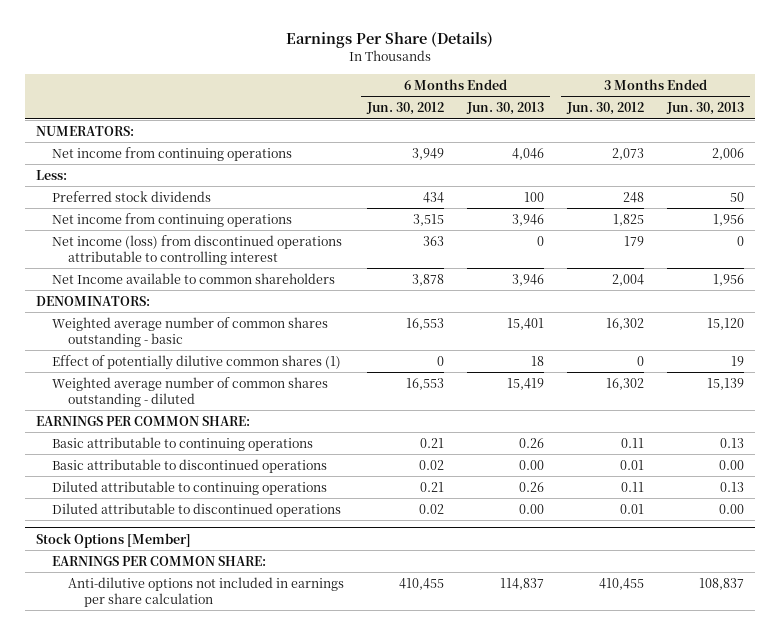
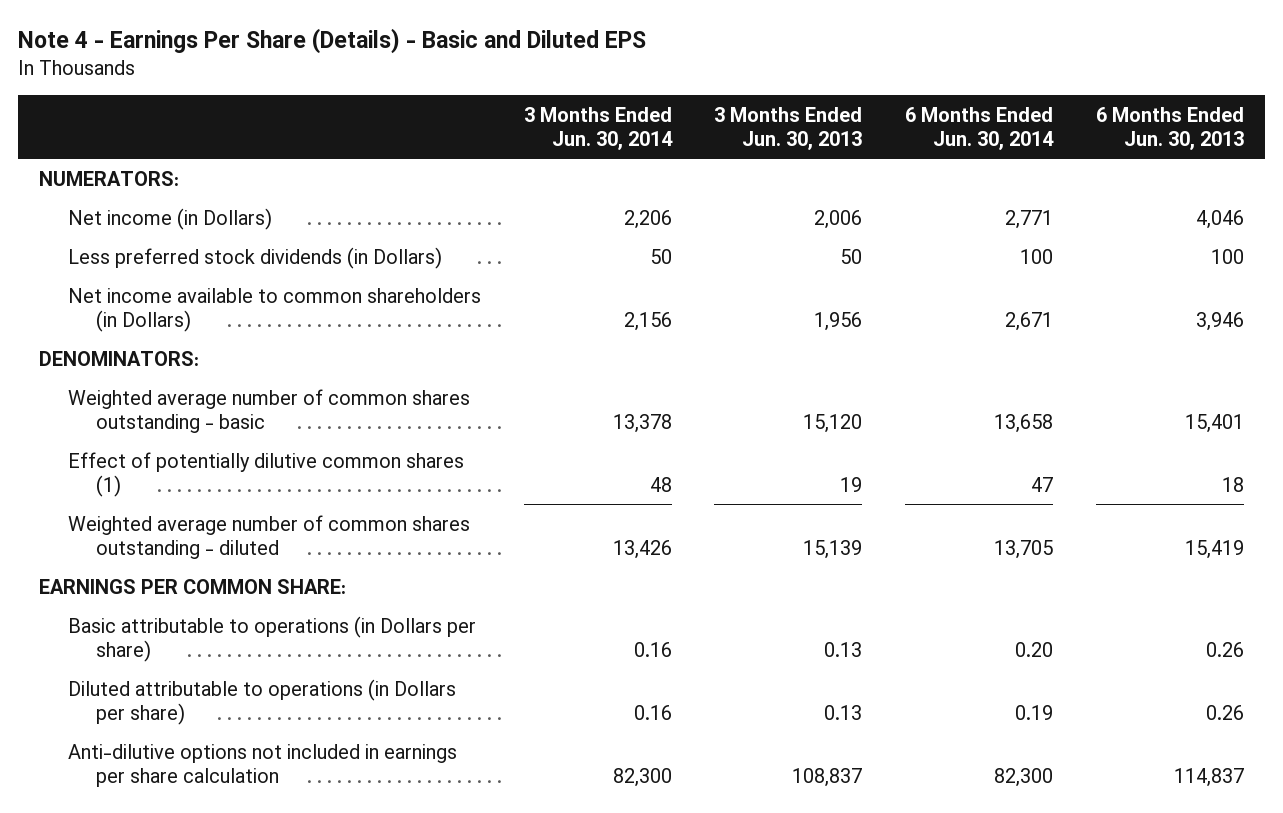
[286,32,494,49] Earnings Per Share (Details) -> [17,28,646,55] Note 4 - Earnings Per Share (Details) - Basic and Diluted EPS
[366,101,445,115] Jun. 30, 2012 -> none
[566,101,645,115] Jun. 30, 2012 -> none
none -> [523,106,673,150] 3 Months Ended Jun. 30, 2014
none -> [905,106,1055,150] 6 Months Ended Jun. 30, 2014
[36,169,68,180] Less: -> none
[52,212,293,227] Net income from continuing operations -> none
[52,234,343,265] Net income (loss) from discontinued operations attributable to controlling interest -> none
[52,146,293,161] Net income from continuing operations -> [67,207,272,230] Net income (in Dollars)
[52,190,212,202] Preferred stock dividends -> [67,246,442,269] Less preferred stock dividends (in Dollars)
[52,272,336,284] Net Income available to common shareholders -> [67,287,481,332] Net income available to common shareholders (in Dollars)
[52,458,328,473] Basic attributable to discontinued operations -> none
[52,502,342,517] Diluted attributable to discontinued operations -> none
[36,532,192,548] Stock Options [Member] -> none
[52,555,267,566] EARNINGS PER COMMON SHARE: -> none
[52,436,314,451] Basic attributable to continuing operations -> [67,615,476,662] Basic attributable to operations (in Dollars per share)
[52,480,328,495] Diluted attributable to continuing operations -> [67,678,456,725] Diluted attributable to operations (in Dollars per share)

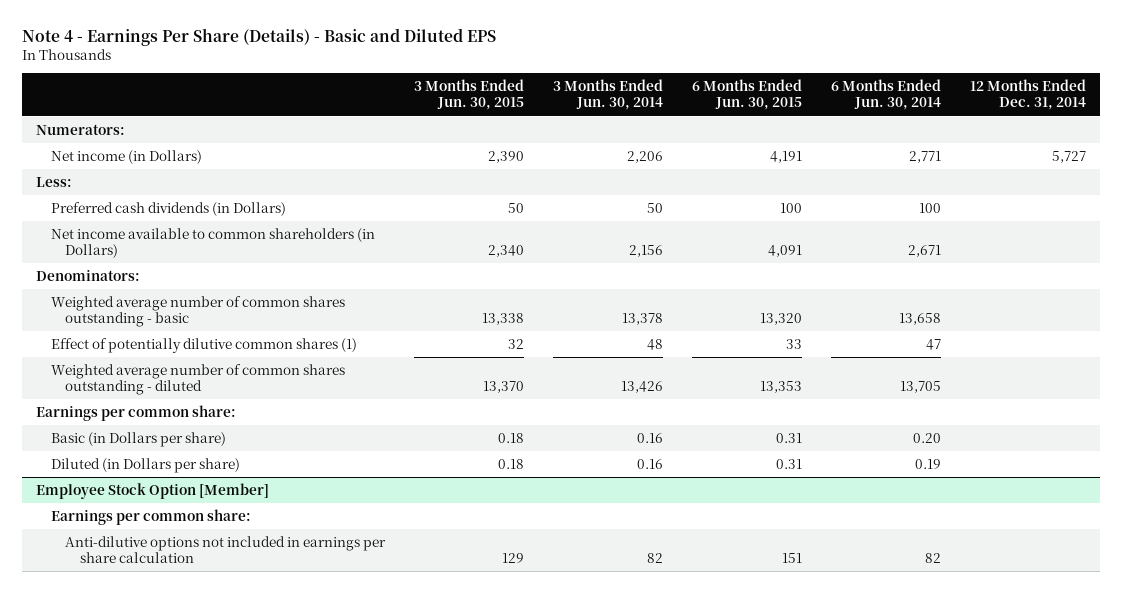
[714,106,863,150] 3 Months Ended Jun. 30, 2013 -> none
[1096,106,1245,150] 6 Months Ended Jun. 30, 2013 -> none
none -> [414,79,525,111] 3 Months Ended Jun. 30, 2015
none -> [691,79,802,111] 6 Months Ended Jun. 30, 2015
none -> [969,79,1086,111] 12 Months Ended Dec. 31, 2014
[39,170,180,186] NUMERATORS: -> [36,124,126,136] Numerators:
none -> [36,177,73,188] Less:
[67,246,442,269] Less preferred stock dividends (in Dollars) -> [50,202,286,217] Preferred cash dividends (in Dollars)
[39,350,200,366] DENOMINATORS: -> [36,270,141,282] Denominators:
[39,578,347,594] EARNINGS PER COMMON SHARE: -> [36,405,237,422] Earnings per common share:
[67,615,476,662] Basic attributable to operations (in Dollars per share) -> [50,432,226,448] Basic (in Dollars per share)
[67,678,456,725] Diluted attributable to operations (in Dollars per share) -> [50,458,240,474] Diluted (in Dollars per share)
none -> [36,483,270,500] Employee Stock Option [Member]
none -> [50,509,251,526] Earnings per common share:
[612,767,672,787] 82,300 -> [647,552,664,563] 82
[994,767,1054,787] 82,300 -> [924,552,941,563] 82

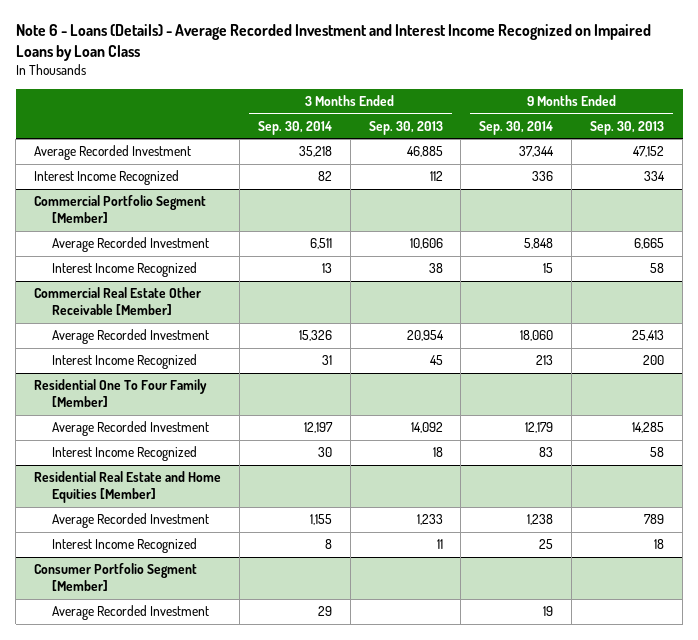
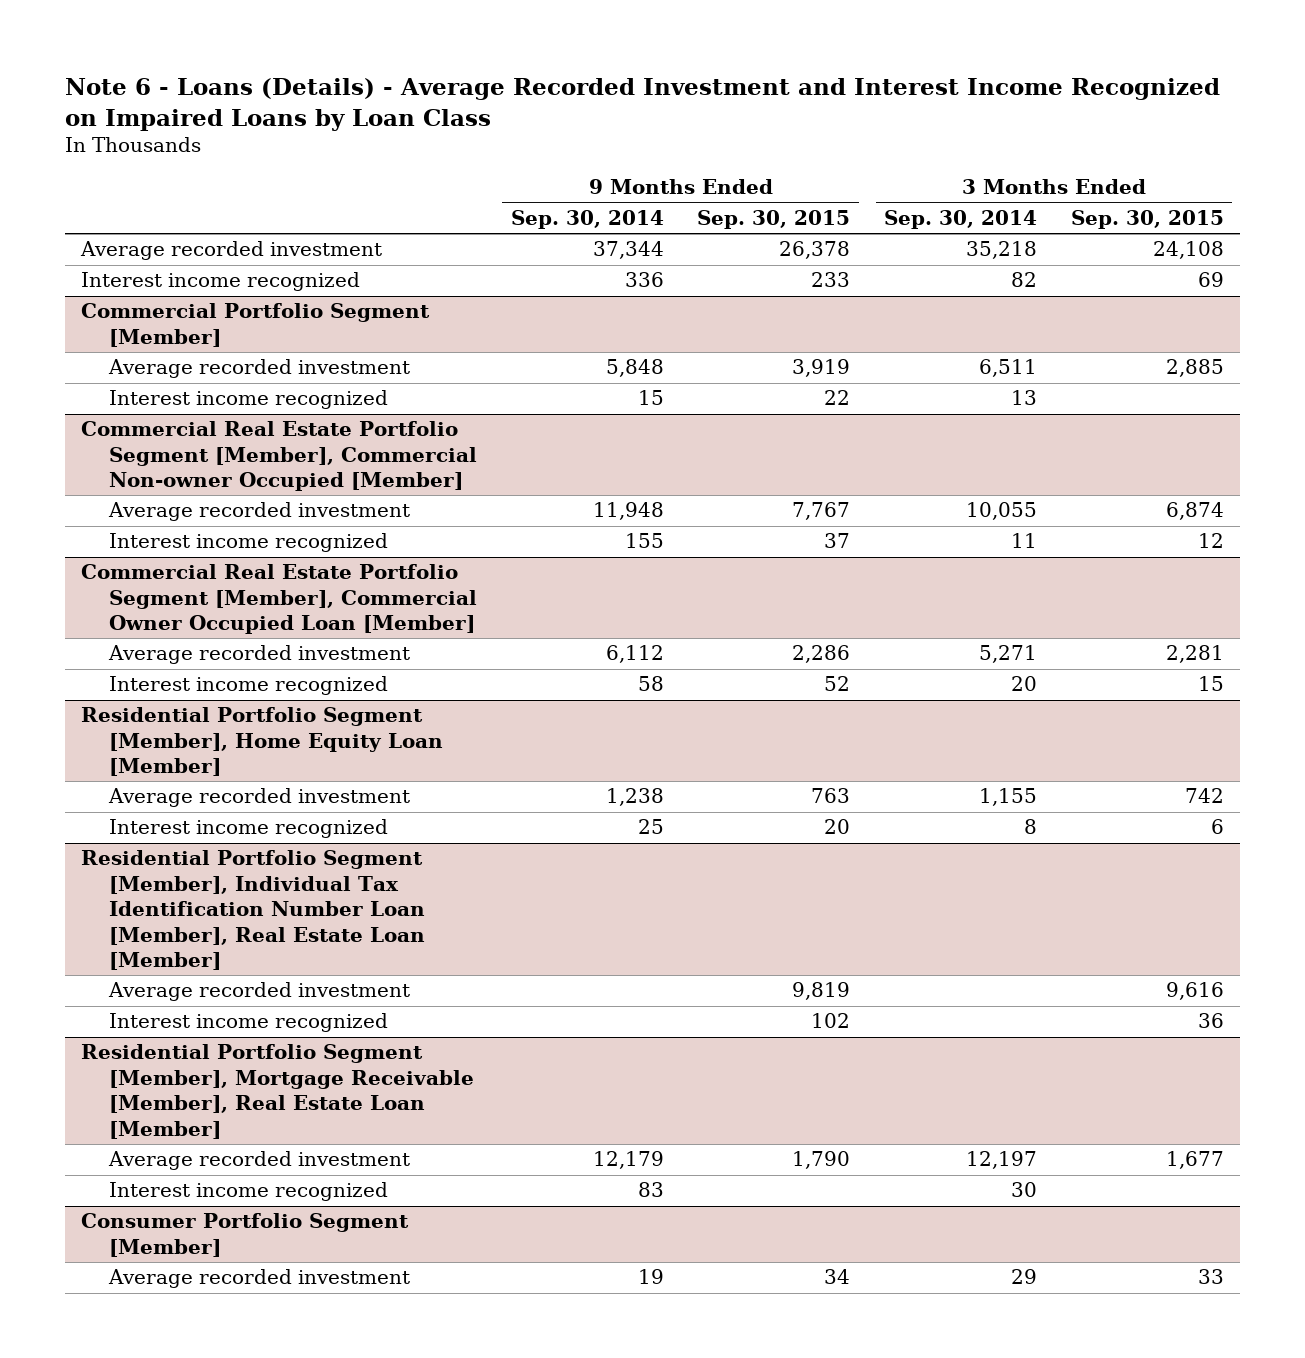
[368,120,443,135] Sep. 30, 2013 -> none
[590,120,665,135] Sep. 30, 2013 -> none
none -> [697,209,851,229] Sep. 30, 2015
none -> [1070,209,1224,229] Sep. 30, 2015
[33,145,191,161] Average Recorded Investment -> [80,241,383,261] Average recorded investment
[33,170,179,186] Interest Income Recognized -> [81,272,361,292] Interest income recognized
[33,287,202,316] Commercial Real Estate Other Receivable [Member] -> none
[33,379,207,408] Residential One To Four Family [Member] -> none
[33,471,221,504] Residential Real Estate and Home Equities [Member] -> none
[52,237,210,253] Average Recorded Investment -> [108,359,411,379] Average recorded investment
[52,262,198,278] Interest Income Recognized -> [109,390,389,410] Interest income recognized
none -> [81,421,478,492] Commercial Real Estate Portfolio Segment [Member], Commercial Non-owner Occupied [Member]
[52,329,210,345] Average Recorded Investment -> [108,502,411,522] Average recorded investment
[298,330,332,342] 15,326 -> [966,502,1038,521] 10,055
[520,330,554,342] 18,060 -> [592,502,664,521] 11,948
[52,354,198,370] Interest Income Recognized -> [109,533,389,553] Interest income recognized
[321,355,332,366] 31 -> [1011,533,1038,549] 11
[536,355,554,366] 213 -> [624,533,664,549] 155
none -> [81,564,478,635] Commercial Real Estate Portfolio Segment [Member], Commercial Owner Occupied Loan [Member]
[52,421,210,437] Average Recorded Investment -> [108,645,411,665] Average recorded investment
[303,422,333,434] 12,197 -> [979,645,1038,664] 5,271
[525,422,554,434] 12,179 -> [605,645,664,664] 6,112
[52,446,198,462] Interest Income Recognized -> [109,676,389,696] Interest income recognized
[317,447,332,458] 30 -> [1011,676,1038,692] 20
[539,447,554,458] 83 -> [637,676,664,692] 58
none -> [81,707,444,777] Residential Portfolio Segment [Member], Home Equity Loan [Member]
[52,513,210,529] Average Recorded Investment -> [108,788,411,808] Average recorded investment
[52,538,198,554] Interest Income Recognized -> [109,819,389,839] Interest income recognized
none -> [81,850,426,970] Residential Portfolio Segment [Member], Individual Tax Identification Number Loan [Member], Real Estate Loan [Member]
none -> [108,982,411,1002] Average recorded investment
none -> [109,1013,389,1033] Interest income recognized
none -> [81,1044,475,1139] Residential Portfolio Segment [Member], Mortgage Receivable [Member], Real Estate Loan [Member]
none -> [108,1151,411,1171] Average recorded investment
none -> [109,1182,389,1202] Interest income recognized
[52,605,210,621] Average Recorded Investment -> [108,1269,411,1289] Average recorded investment

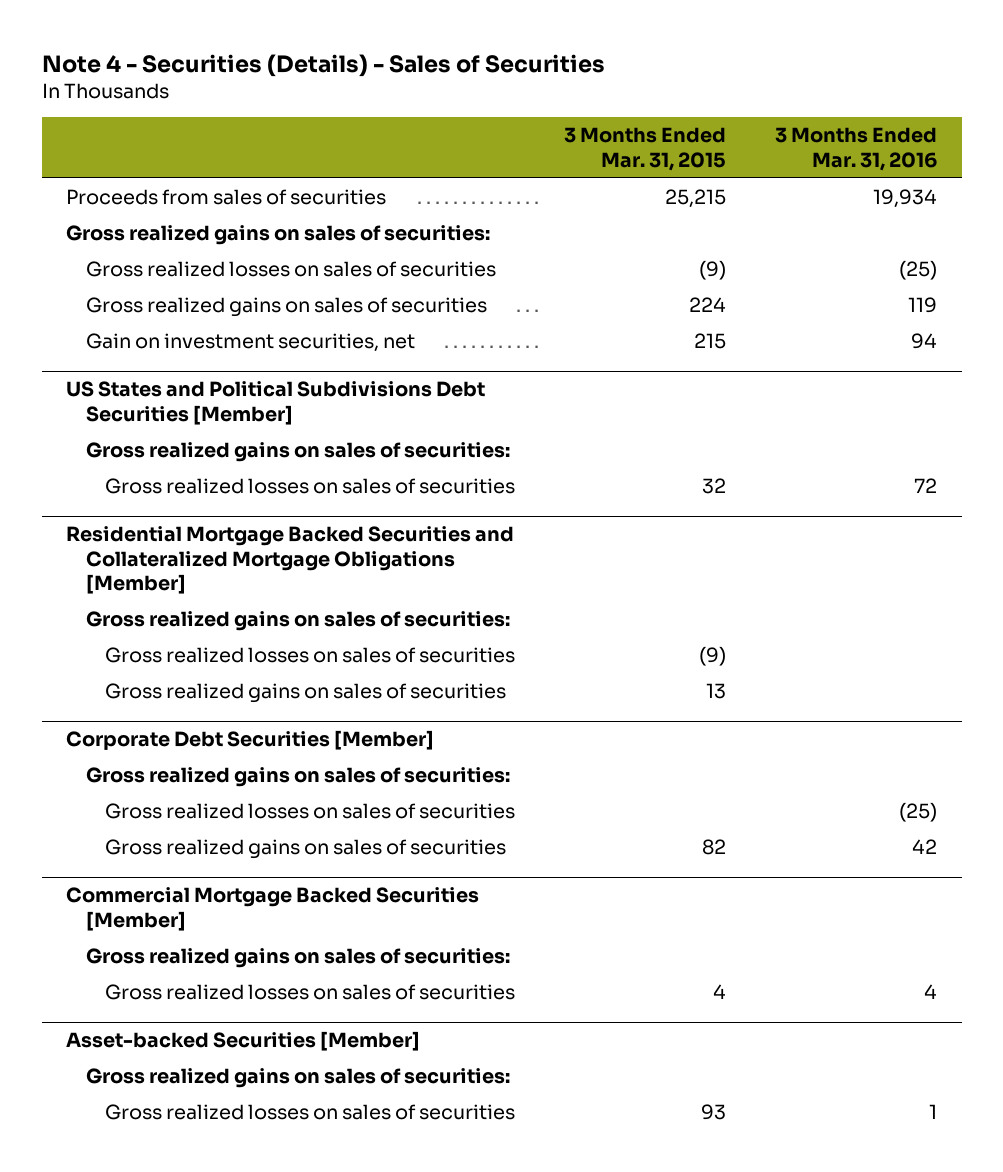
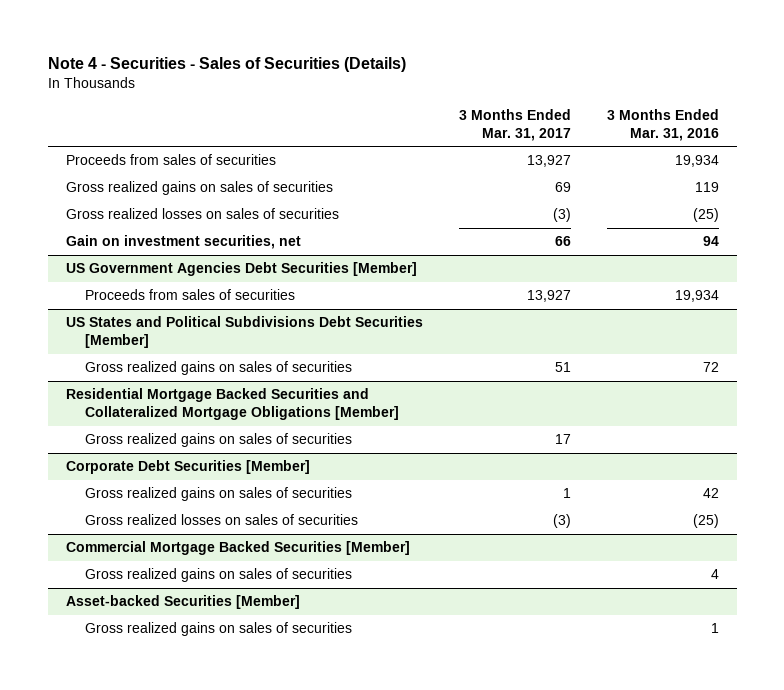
[41,53,605,77] Note 4 - Securities (Details) - Sales of Securities -> [47,57,406,73] Note 4 - Securities - Sales of Securities (Details)
[564,127,727,171] 3 Months Ended Mar. 31, 2015 -> none
none -> [458,108,571,141] 3 Months Ended Mar. 31, 2017
[66,225,491,246] Gross realized gains on sales of securities: -> none
[85,261,496,278] Gross realized losses on sales of securities -> [65,208,339,220] Gross realized losses on sales of securities
none -> [65,262,417,277] US Government Agencies Debt Securities [Member]
none -> [84,289,295,301] Proceeds from sales of securities
[85,442,510,463] Gross realized gains on sales of securities: -> none
[104,478,515,495] Gross realized losses on sales of securities -> [84,361,352,376] Gross realized gains on sales of securities
[85,611,510,632] Gross realized gains on sales of securities: -> none
[104,647,515,664] Gross realized losses on sales of securities -> none
[85,767,510,788] Gross realized gains on sales of securities: -> none
[104,803,515,820] Gross realized losses on sales of securities -> [84,514,358,526] Gross realized losses on sales of securities
[85,948,510,969] Gross realized gains on sales of securities: -> none
[104,984,515,1001] Gross realized losses on sales of securities -> [84,568,352,583] Gross realized gains on sales of securities
[85,1068,510,1089] Gross realized gains on sales of securities: -> none
[104,1104,515,1121] Gross realized losses on sales of securities -> [84,622,352,637] Gross realized gains on sales of securities

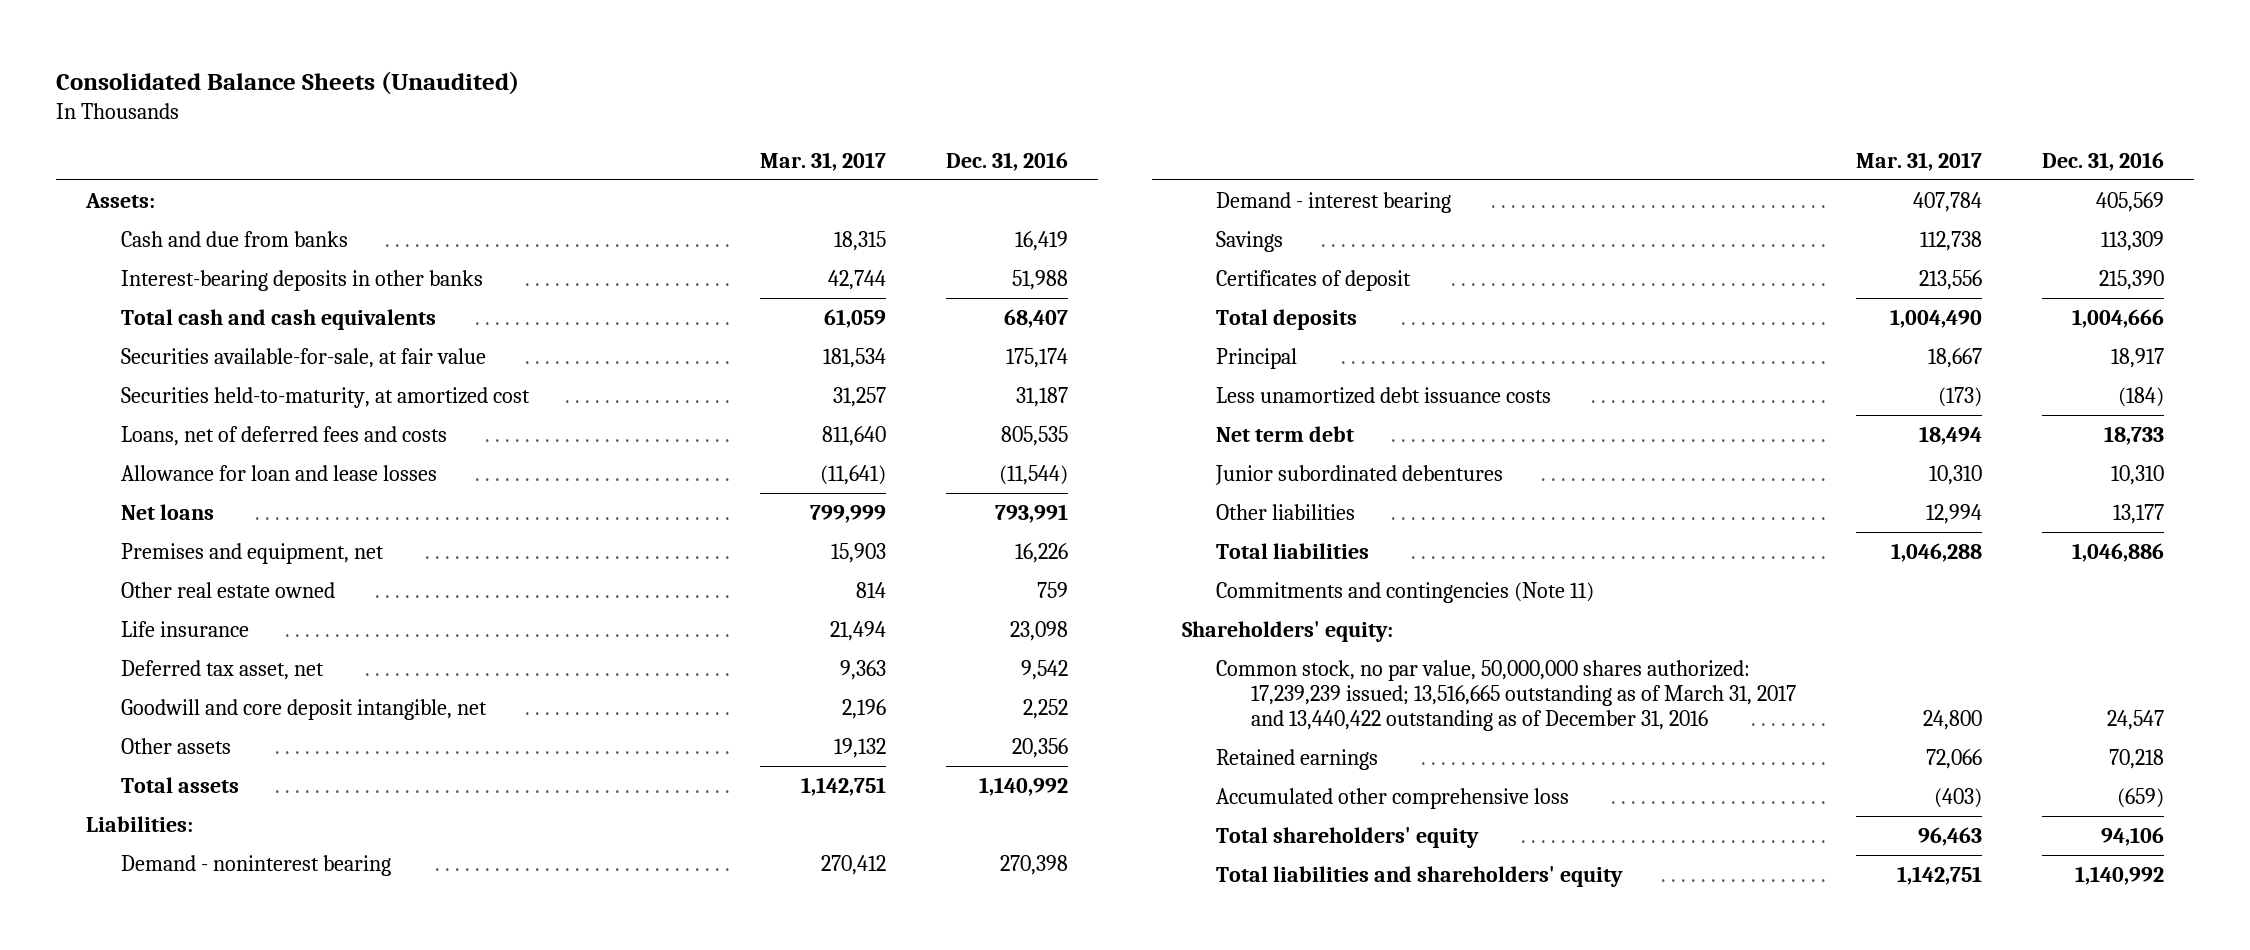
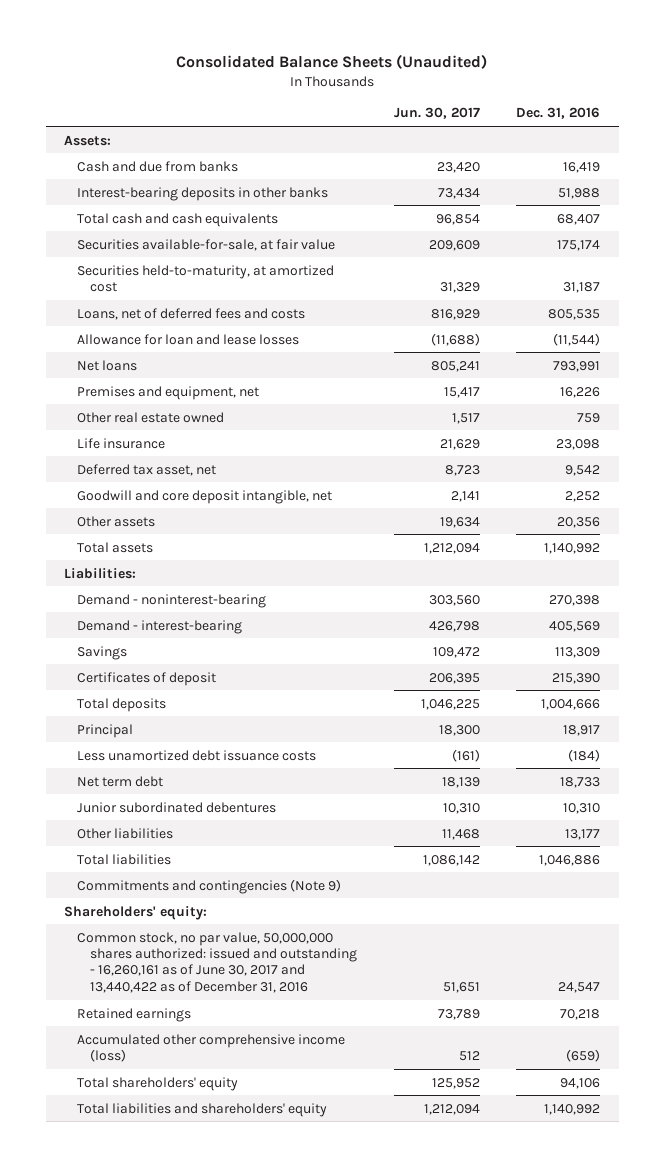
[760,151,887,171] Mar. 31, 2017 -> none
none -> [393,107,480,120] Jun. 30, 2017
[120,854,391,876] Demand - noninterest bearing -> [77,593,267,608] Demand - noninterest-bearing
[1216,191,1452,213] Demand - interest bearing -> [77,619,243,634] Demand - interest-bearing
[1216,581,1595,603] Commitments and contingencies (Note 11) -> [77,878,342,894] Commitments and contingencies (Note 9)
[1216,659,1796,732] Common stock, no par value, 50,000,000 shares authorized: 17,239,239 issued; 13,516,665 outstanding as of March 31, 2017 and 13,440,422 outstanding as of December 31, 2016 -> [77,931,357,993] Common stock, no par value, 50,000,000 shares authorized: issued and outstanding - 16,260,161 as of June 30, 2017 and 13,440,422 as of December 31, 2016
[1216,787,1570,809] Accumulated other comprehensive loss -> [77,1033,346,1063] Accumulated other comprehensive income (loss)

